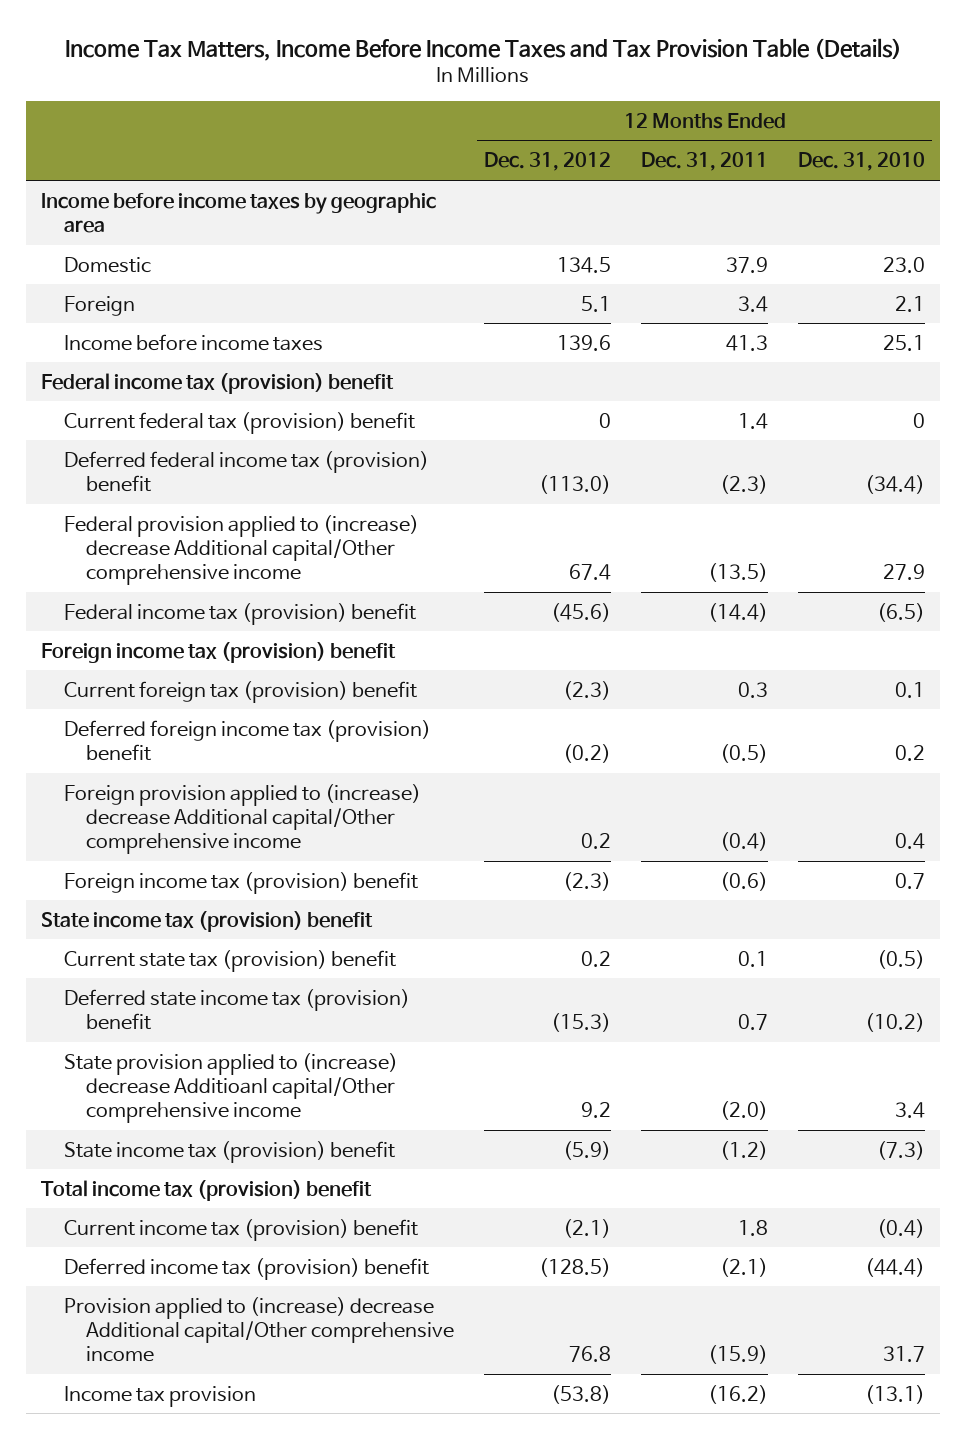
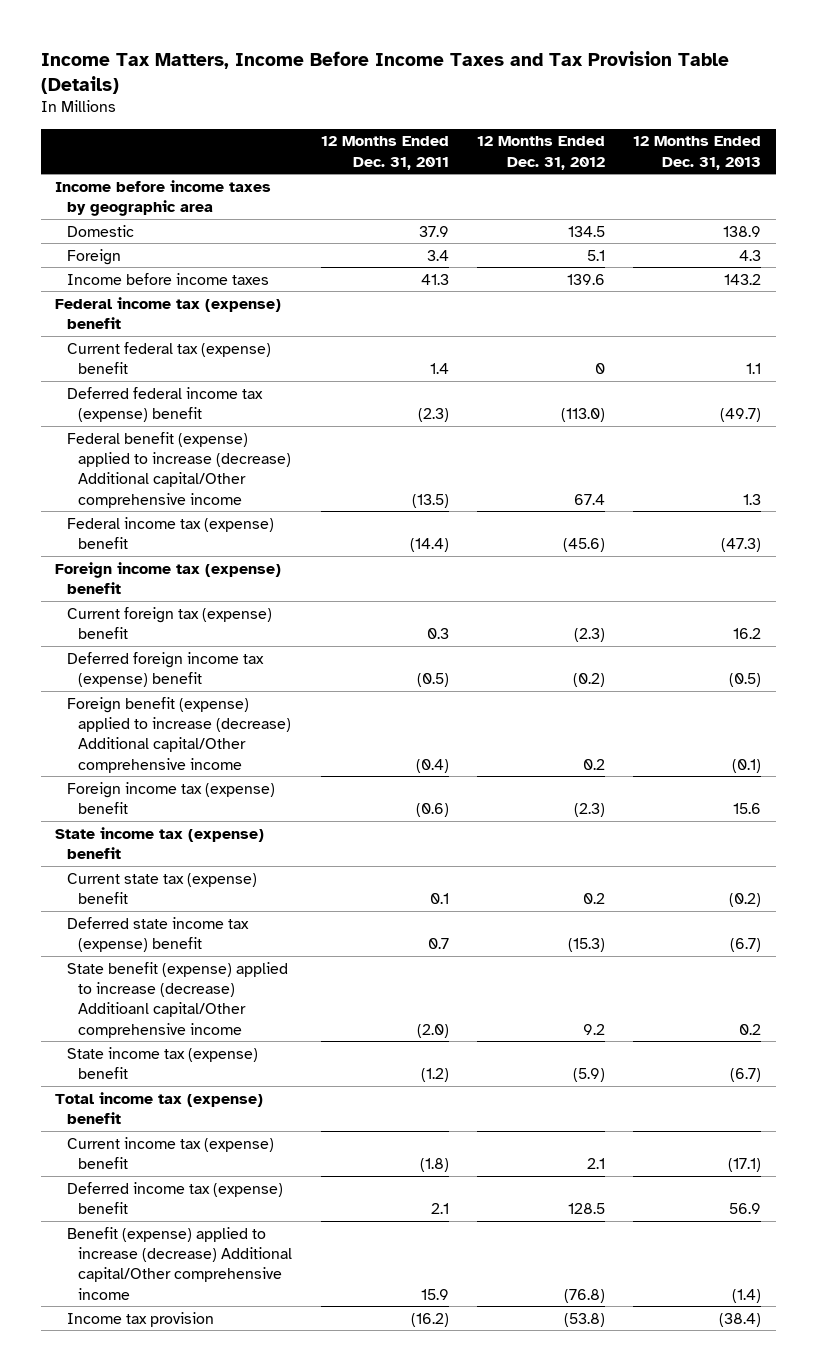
[797,152,925,172] Dec. 31, 2010 -> none
none -> [633,136,762,170] 12 Months Ended Dec. 31, 2013
[41,372,395,394] Federal income tax (provision) benefit -> [54,296,281,330] Federal income tax (expense) benefit
[63,411,415,434] Current federal tax (provision) benefit -> [66,341,271,375] Current federal tax (expense) benefit
[63,450,429,492] Deferred federal income tax (provision) benefit -> [66,386,263,423] Deferred federal income tax (expense) benefit
[63,514,419,586] Federal provision applied to (increase) decrease Additional capital/Other comprehensive income -> [66,431,292,508] Federal benefit (expense) applied to increase (decrease) Additional capital/Other comprehensive income
[63,602,416,625] Federal income tax (provision) benefit -> [66,516,274,550] Federal income tax (expense) benefit
[41,641,397,663] Foreign income tax (provision) benefit -> [54,561,281,595] Foreign income tax (expense) benefit
[63,680,417,703] Current foreign tax (provision) benefit -> [66,606,272,640] Current foreign tax (expense) benefit
[63,719,431,761] Deferred foreign income tax (provision) benefit -> [66,651,264,688] Deferred foreign income tax (expense) benefit
[63,783,421,855] Foreign provision applied to (increase) decrease Additional capital/Other comprehensive income -> [66,696,292,773] Foreign benefit (expense) applied to increase (decrease) Additional capital/Other comprehensive income
[63,871,418,894] Foreign income tax (provision) benefit -> [66,781,275,815] Foreign income tax (expense) benefit
[41,910,374,932] State income tax (provision) benefit -> [54,826,264,860] State income tax (expense) benefit
[63,949,396,972] Current state tax (provision) benefit -> [66,872,257,905] Current state tax (expense) benefit
[63,988,410,1030] Deferred state income tax (provision) benefit -> [66,916,249,953] Deferred state income tax (expense) benefit
[63,1052,398,1124] State provision applied to (increase) decrease Additioanl capital/Other comprehensive income -> [66,961,288,1038] State benefit (expense) applied to increase (decrease) Additioanl capital/Other comprehensive income
[63,1140,395,1163] State income tax (provision) benefit -> [66,1046,258,1080] State income tax (expense) benefit
[41,1179,373,1201] Total income tax (provision) benefit -> [54,1091,263,1125] Total income tax (expense) benefit
[63,1218,418,1241] Current income tax (provision) benefit -> [66,1136,274,1170] Current income tax (expense) benefit
[563,1218,612,1238] (2.1) -> [587,1158,606,1170] 2.1
[738,1219,769,1236] 1.8 -> [419,1158,449,1173] (1.8)
[63,1257,429,1280] Deferred income tax (provision) benefit -> [66,1181,283,1215] Deferred income tax (expense) benefit
[539,1257,612,1277] (128.5) -> [568,1203,606,1215] 128.5
[720,1257,769,1277] (2.1) -> [430,1203,449,1215] 2.1
[63,1296,455,1363] Provision applied to (increase) decrease Additional capital/Other comprehensive income -> [66,1226,293,1300] Benefit (expense) applied to increase (decrease) Additional capital/Other comprehensive income
[569,1346,612,1363] 76.8 -> [564,1288,606,1303] (76.8)
[708,1345,769,1365] (15.9) -> [420,1288,449,1300] 15.9

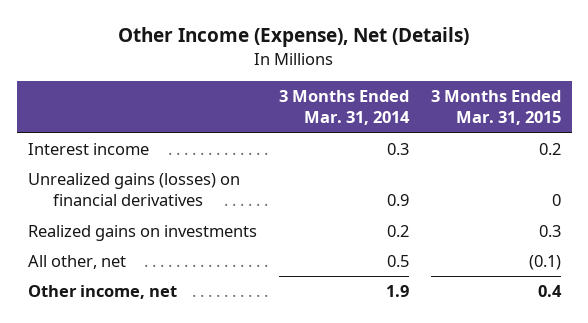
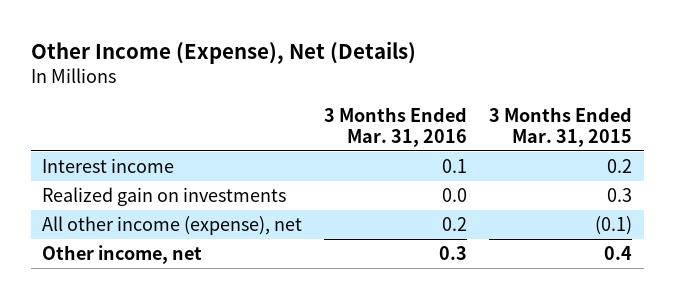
[278,90,410,126] 3 Months Ended Mar. 31, 2014 -> none
none -> [324,106,468,147] 3 Months Ended Mar. 31, 2016
[27,173,240,207] Unrealized gains (losses) on financial derivatives -> none
[27,225,257,242] Realized gains on investments -> [42,187,287,207] Realized gain on investments
[27,255,126,270] All other, net -> [42,216,303,236] All other income (expense), net

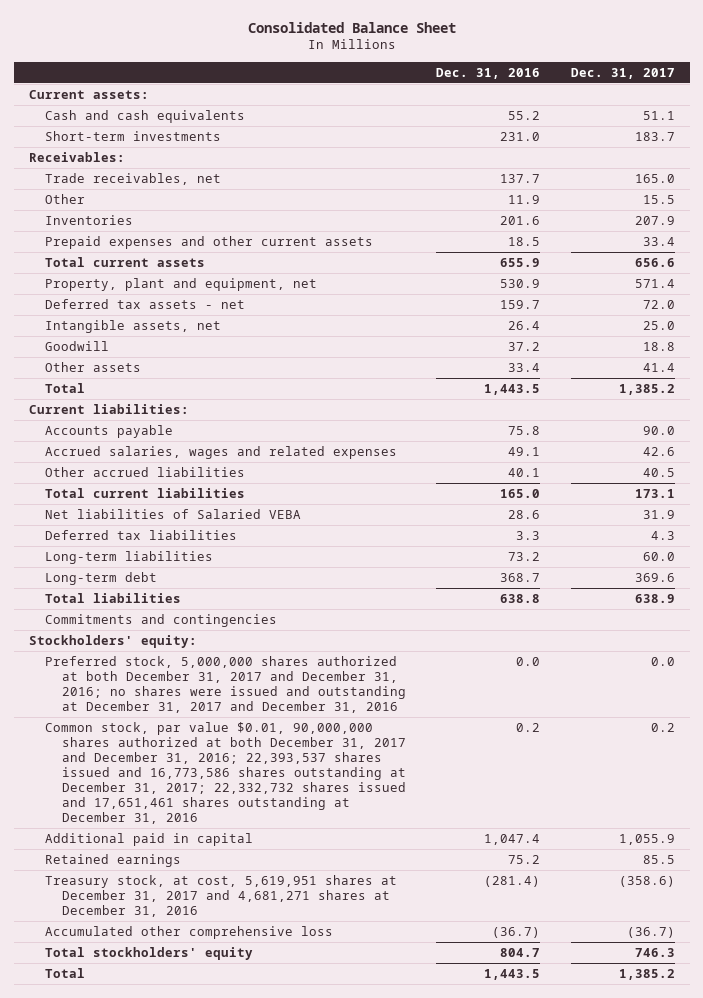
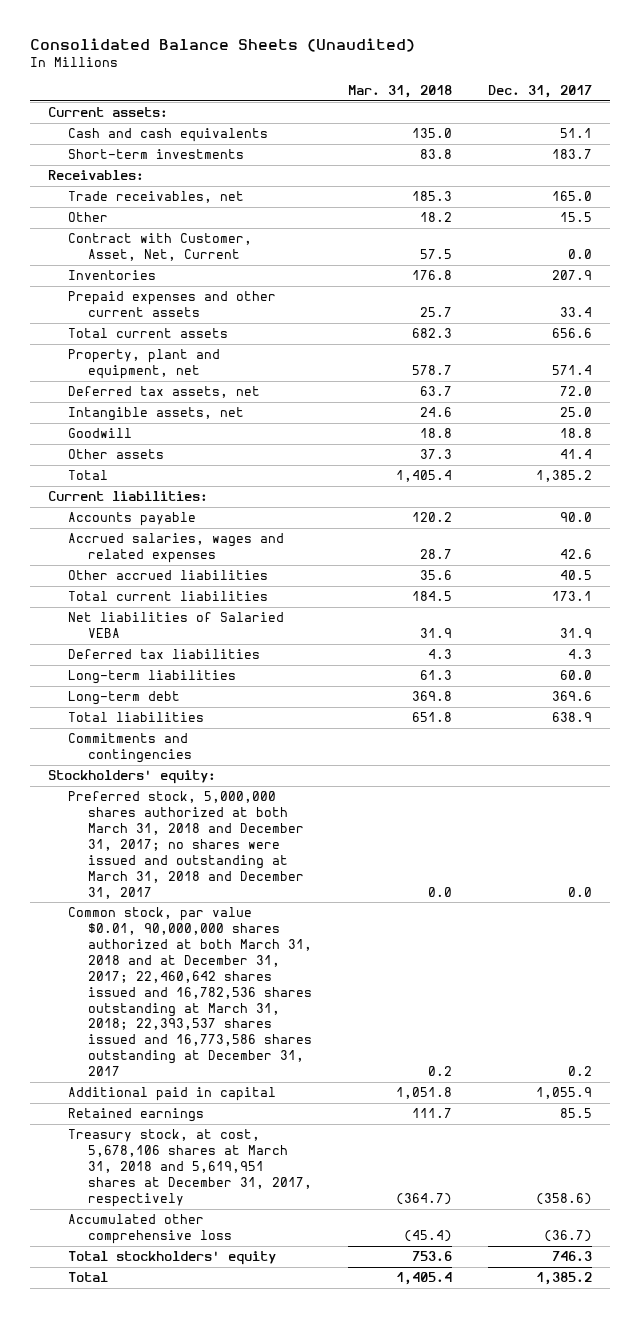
[247,21,456,33] Consolidated Balance Sheet -> [30,37,416,52] Consolidated Balance Sheets (Unaudited)
[436,67,541,79] Dec. 31, 2016 -> none
none -> [347,85,452,99] Mar. 31, 2018
none -> [68,233,253,262] Contract with Customer, Asset, Net, Current
[45,299,246,310] Deferred tax assets - net -> [68,386,261,399] Deferred tax assets, net
[45,656,407,713] Preferred stock, 5,000,000 shares authorized at both December 31, 2017 and December 31, 2016; no shares were issued and outstanding at December 31, 2017 and December 31, 2016 -> [68,791,305,899] Preferred stock, 5,000,000 shares authorized at both March 31, 2018 and December 31, 2017; no shares were issued and outstanding at March 31, 2018 and December 31, 2017
[45,722,407,824] Common stock, par value $0.01, 90,000,000 shares authorized at both December 31, 2017 and December 31, 2016; 22,393,537 shares issued and 16,773,586 shares outstanding at December 31, 2017; 22,332,732 shares issued and 17,651,461 shares outstanding at December 31, 2016 -> [68,907,313,1076] Common stock, par value $0.01, 90,000,000 shares authorized at both March 31, 2018 and at December 31, 2017; 22,460,642 shares issued and 16,782,536 shares outstanding at March 31, 2018; 22,393,537 shares issued and 16,773,586 shares outstanding at December 31, 2017
[45,875,398,917] Treasury stock, at cost, 5,619,951 shares at December 31, 2017 and 4,681,271 shares at December 31, 2016 -> [68,1129,313,1207] Treasury stock, at cost, 5,678,106 shares at March 31, 2018 and 5,619,951 shares at December 31, 2017, respectively

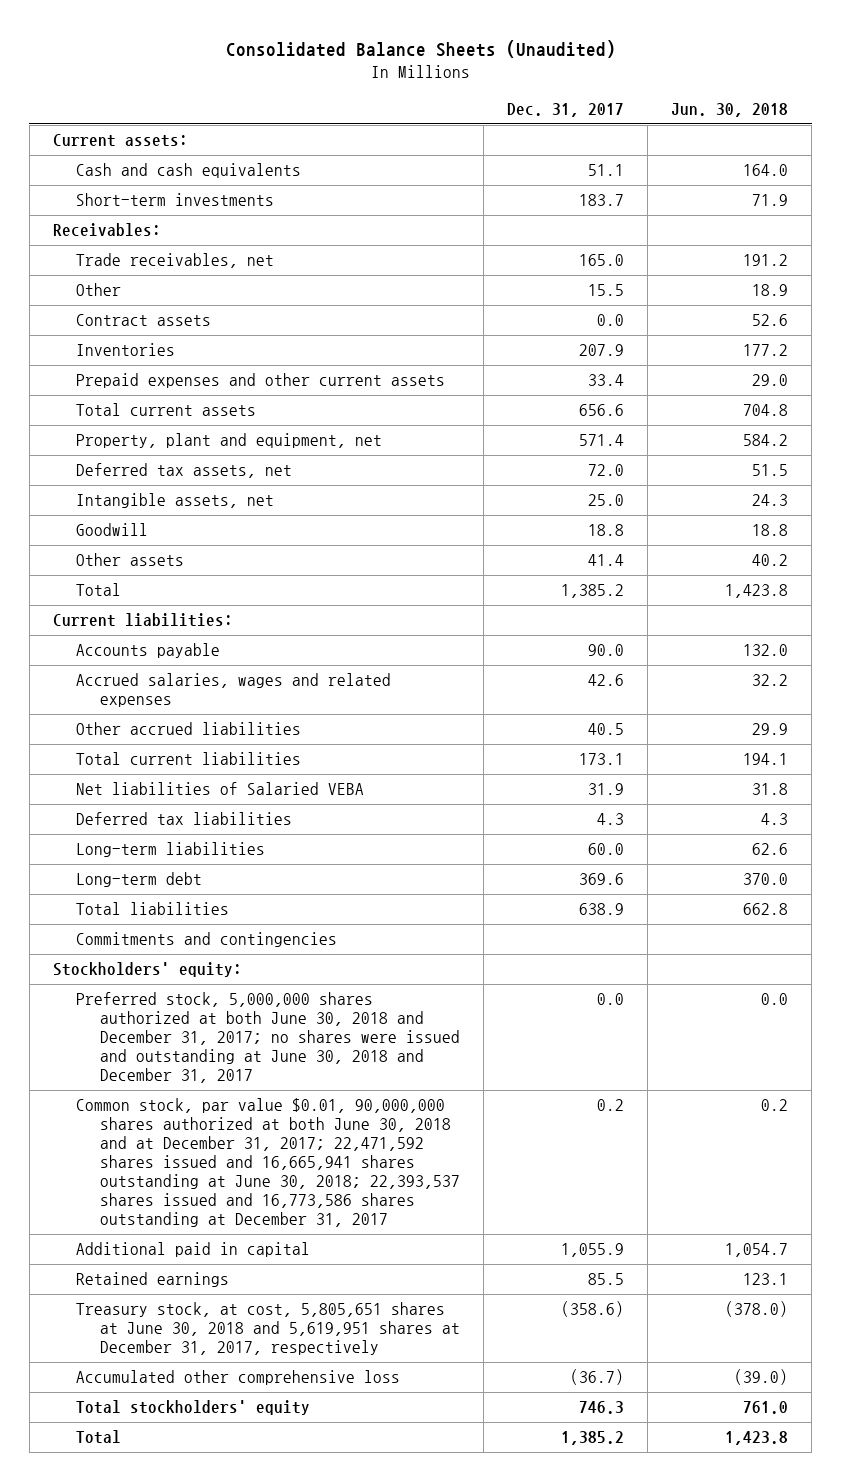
[347,85,452,99] Mar. 31, 2018 -> none
none -> [671,102,789,117] Jun. 30, 2018
[68,233,253,262] Contract with Customer, Asset, Net, Current -> [76,314,212,327] Contract assets
[68,791,305,899] Preferred stock, 5,000,000 shares authorized at both March 31, 2018 and December 31, 2017; no shares were issued and outstanding at March 31, 2018 and December 31, 2017 -> [76,992,461,1084] Preferred stock, 5,000,000 shares authorized at both June 30, 2018 and December 31, 2017; no shares were issued and outstanding at June 30, 2018 and December 31, 2017
[68,907,313,1076] Common stock, par value $0.01, 90,000,000 shares authorized at both March 31, 2018 and at December 31, 2017; 22,460,642 shares issued and 16,782,536 shares outstanding at March 31, 2018; 22,393,537 shares issued and 16,773,586 shares outstanding at December 31, 2017 -> [76,1098,461,1228] Common stock, par value $0.01, 90,000,000 shares authorized at both June 30, 2018 and at December 31, 2017; 22,471,592 shares issued and 16,665,941 shares outstanding at June 30, 2018; 22,393,537 shares issued and 16,773,586 shares outstanding at December 31, 2017
[68,1129,313,1207] Treasury stock, at cost, 5,678,106 shares at March 31, 2018 and 5,619,951 shares at December 31, 2017, respectively -> [76,1302,461,1356] Treasury stock, at cost, 5,805,651 shares at June 30, 2018 and 5,619,951 shares at December 31, 2017, respectively

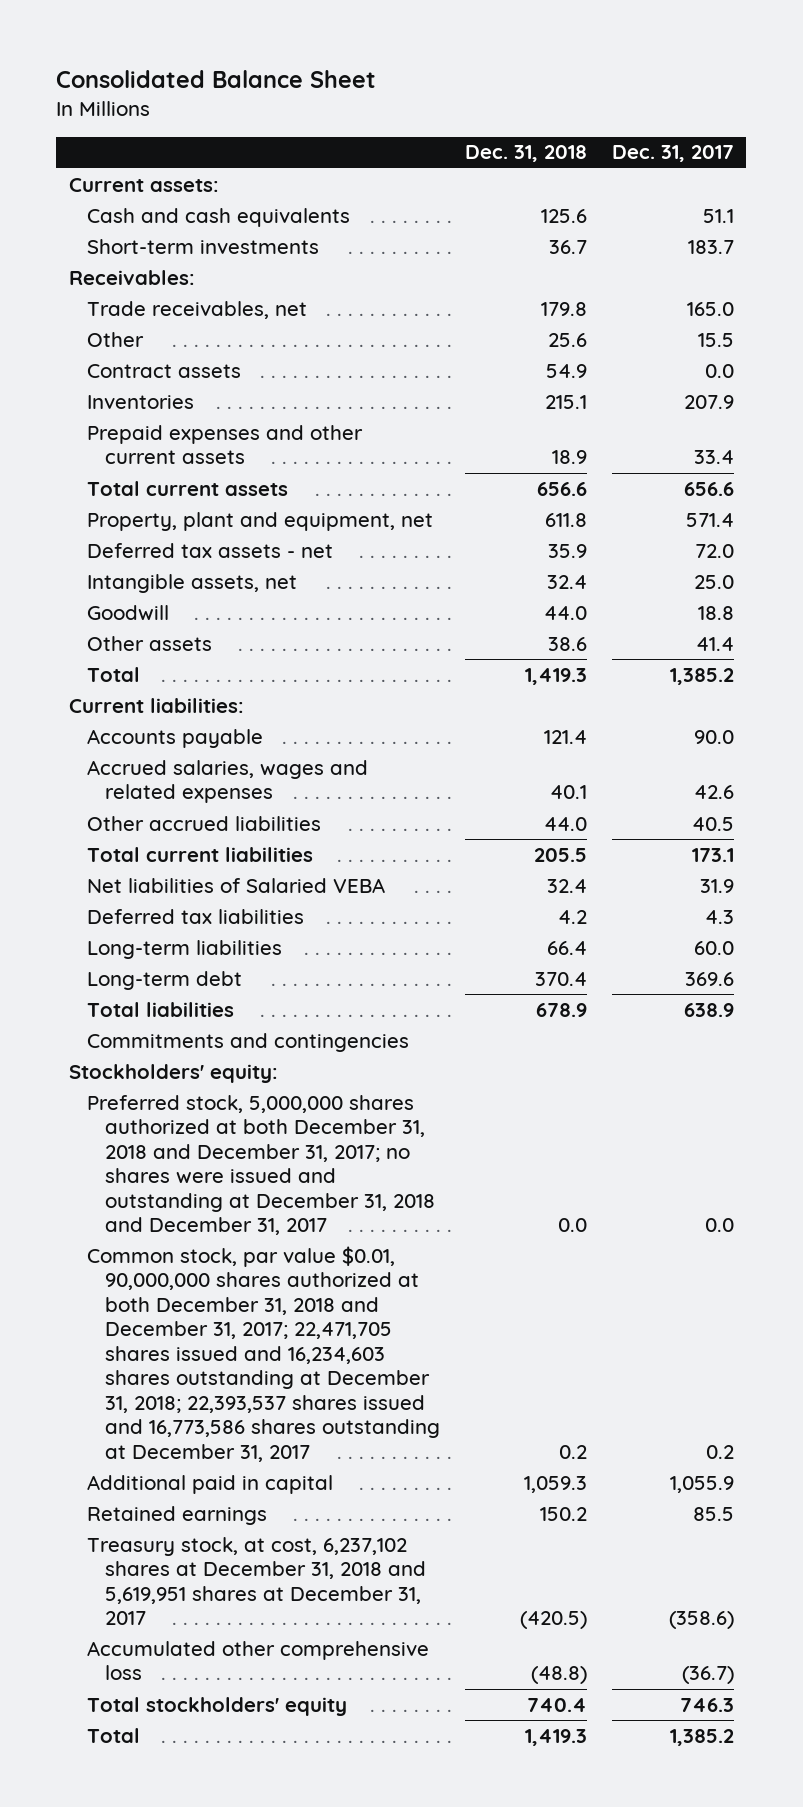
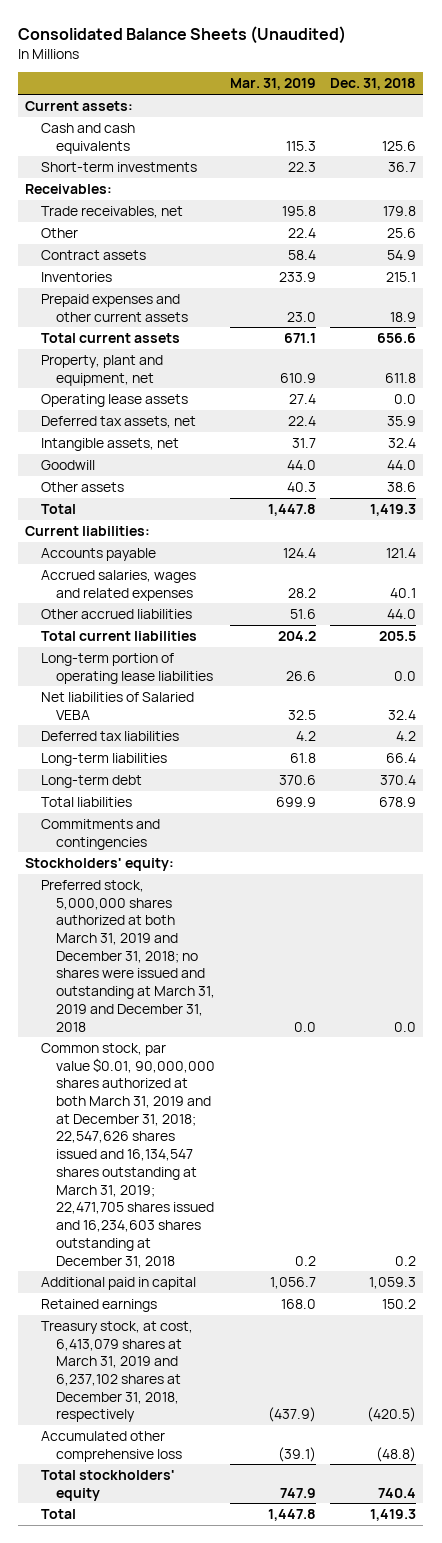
[56,70,377,89] Consolidated Balance Sheet -> [18,25,347,44] Consolidated Balance Sheets (Unaudited)
[611,145,734,163] Dec. 31, 2017 -> none
none -> [229,78,316,91] Mar. 31, 2019
none -> [40,393,188,407] Operating lease assets
[86,542,333,558] Deferred tax assets - net -> [40,415,196,428] Deferred tax assets, net
none -> [40,652,214,684] Long-term portion of operating lease liabilities
[86,1094,435,1236] Preferred stock, 5,000,000 shares authorized at both December 31, 2018 and December 31, 2017; no shares were issued and outstanding at December 31, 2018 and December 31, 2017 -> [40,879,216,1032] Preferred stock, 5,000,000 shares authorized at both March 31, 2019 and December 31, 2018; no shares were issued and outstanding at March 31, 2019 and December 31, 2018
[86,1245,440,1462] Common stock, par value $0.01, 90,000,000 shares authorized at both December 31, 2018 and December 31, 2017; 22,471,705 shares issued and 16,234,603 shares outstanding at December 31, 2018; 22,393,537 shares issued and 16,773,586 shares outstanding at December 31, 2017 -> [40,1042,216,1268] Common stock, par value $0.01, 90,000,000 shares authorized at both March 31, 2019 and at December 31, 2018; 22,547,626 shares issued and 16,134,547 shares outstanding at March 31, 2019; 22,471,705 shares issued and 16,234,603 shares outstanding at December 31, 2018
[86,1536,426,1626] Treasury stock, at cost, 6,237,102 shares at December 31, 2018 and 5,619,951 shares at December 31, 2017 -> [40,1320,193,1423] Treasury stock, at cost, 6,413,079 shares at March 31, 2019 and 6,237,102 shares at December 31, 2018, respectively

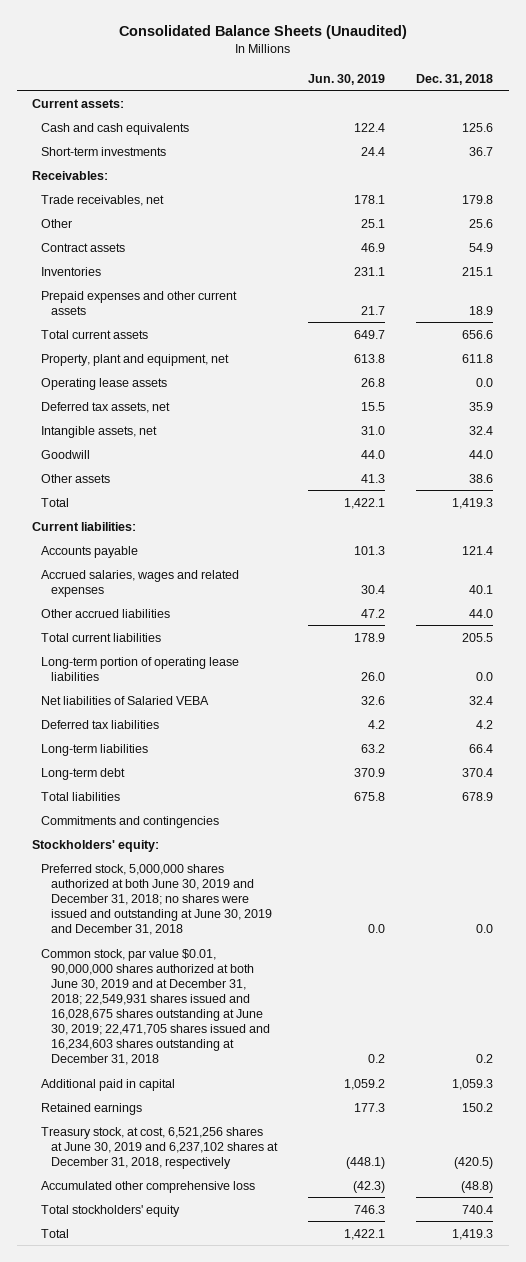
[229,78,316,91] Mar. 31, 2019 -> none
none -> [308,73,386,85] Jun. 30, 2019
[40,879,216,1032] Preferred stock, 5,000,000 shares authorized at both March 31, 2019 and December 31, 2018; no shares were issued and outstanding at March 31, 2019 and December 31, 2018 -> [41,863,272,935] Preferred stock, 5,000,000 shares authorized at both June 30, 2019 and December 31, 2018; no shares were issued and outstanding at June 30, 2019 and December 31, 2018
[40,1042,216,1268] Common stock, par value $0.01, 90,000,000 shares authorized at both March 31, 2019 and at December 31, 2018; 22,547,626 shares issued and 16,134,547 shares outstanding at March 31, 2019; 22,471,705 shares issued and 16,234,603 shares outstanding at December 31, 2018 -> [41,948,270,1065] Common stock, par value $0.01, 90,000,000 shares authorized at both June 30, 2019 and at December 31, 2018; 22,549,931 shares issued and 16,028,675 shares outstanding at June 30, 2019; 22,471,705 shares issued and 16,234,603 shares outstanding at December 31, 2018
[40,1320,193,1423] Treasury stock, at cost, 6,413,079 shares at March 31, 2019 and 6,237,102 shares at December 31, 2018, respectively -> [41,1126,278,1169] Treasury stock, at cost, 6,521,256 shares at June 30, 2019 and 6,237,102 shares at December 31, 2018, respectively

